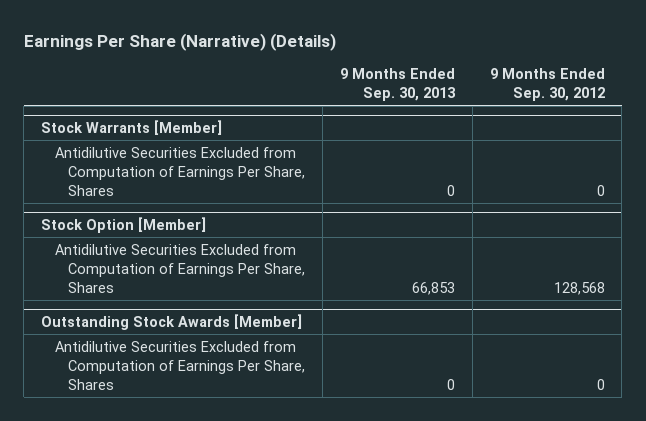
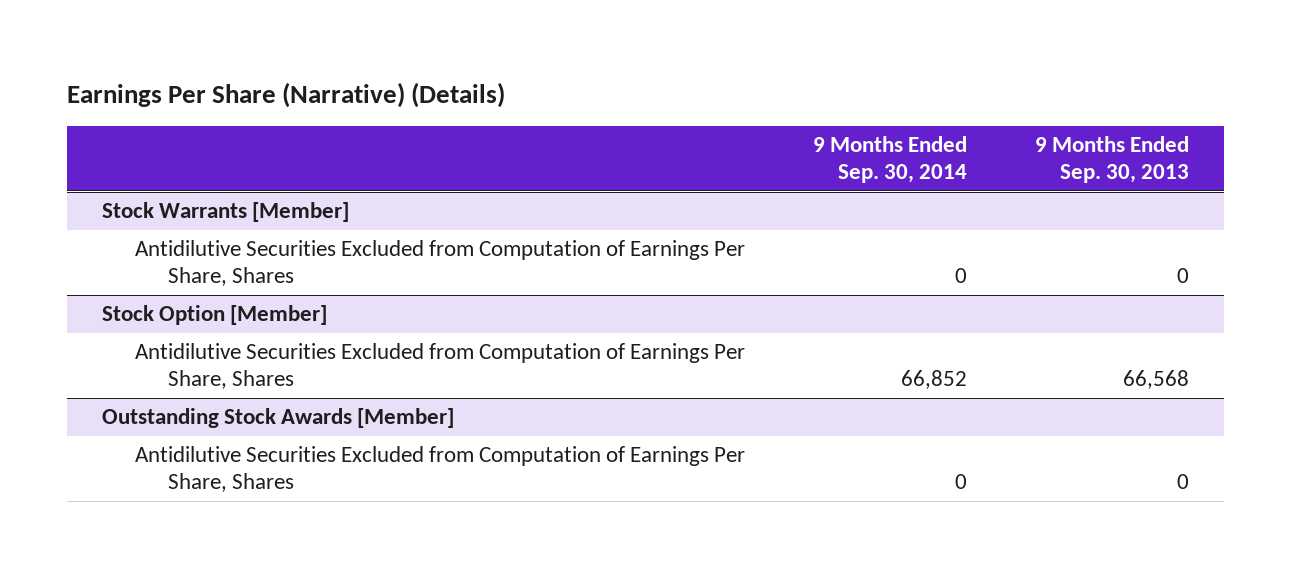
[489,67,605,102] 9 Months Ended Sep. 30, 2012 -> none
none -> [812,136,967,184] 9 Months Ended Sep. 30, 2014
[411,281,455,295] 66,853 -> [1123,370,1190,390] 66,568

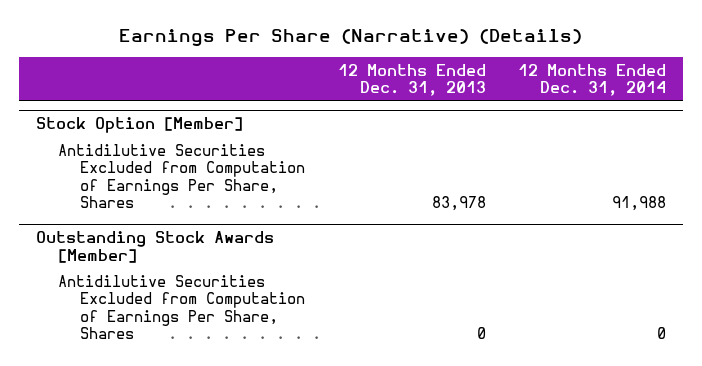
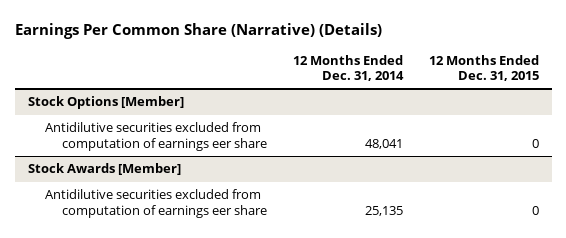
[119,29,583,48] Earnings Per Share (Narrative) (Details) -> [14,22,382,39] Earnings Per Common Share (Narrative) (Details)
[337,63,486,97] 12 Months Ended Dec. 31, 2013 -> none
none -> [428,54,539,82] 12 Months Ended Dec. 31, 2015
[35,117,243,134] Stock Option [Member] -> [27,96,184,110] Stock Options [Member]
[57,143,305,209] Antidilutive Securities Excluded from Computation of Earnings Per Share, Shares -> [45,122,268,151] Antidilutive securities excluded from computation of earnings eer share
[612,196,667,212] 91,988 -> [365,138,404,149] 48,041
[35,231,274,263] Outstanding Stock Awards [Member] -> [27,163,181,176] Stock Awards [Member]
[57,274,305,340] Antidilutive Securities Excluded from Computation of Earnings Per Share, Shares -> [45,189,268,218] Antidilutive securities excluded from computation of earnings eer share
[657,327,667,340] 0 -> [365,205,404,216] 25,135

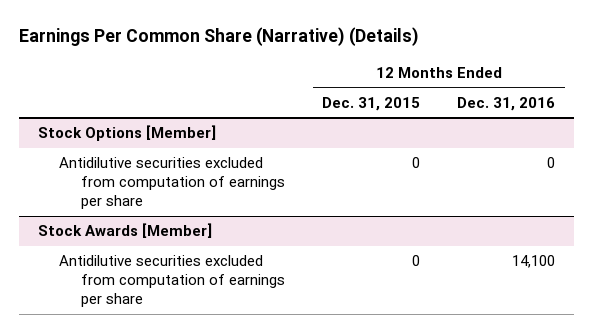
[293,54,405,82] 12 Months Ended Dec. 31, 2014 -> none
none -> [457,96,556,111] Dec. 31, 2016
[45,122,268,151] Antidilutive securities excluded from computation of earnings eer share -> [59,157,285,210] Antidilutive securities excluded from computation of earnings per share
[45,189,268,218] Antidilutive securities excluded from computation of earnings eer share -> [59,255,285,308] Antidilutive securities excluded from computation of earnings per share

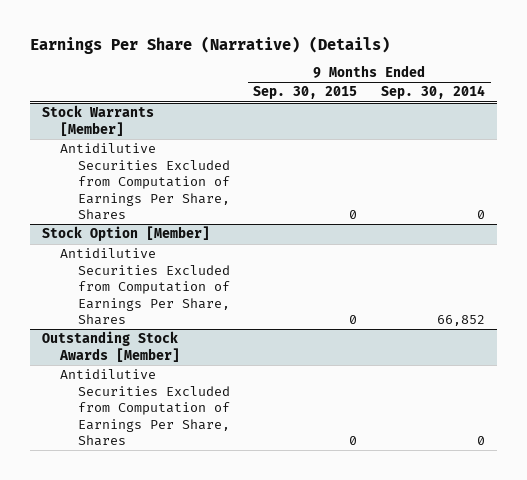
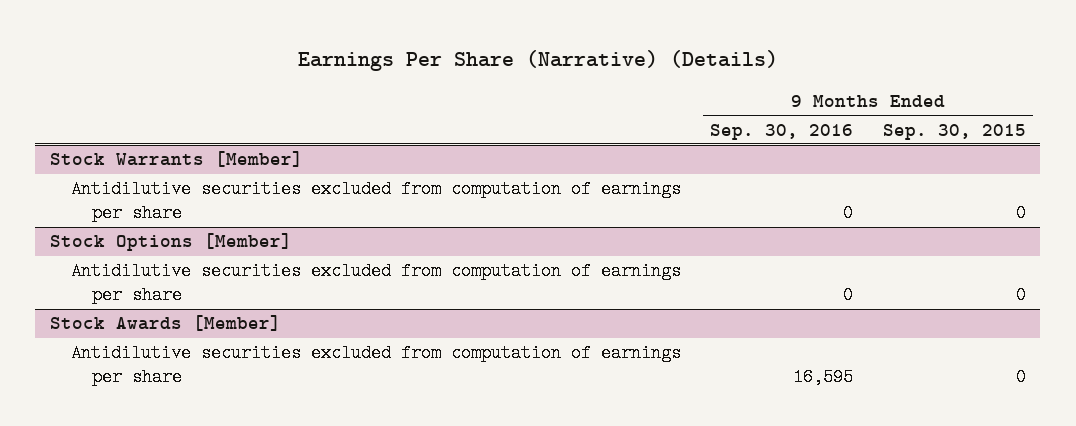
[381,85,486,100] Sep. 30, 2014 -> none
none -> [710,123,854,140] Sep. 30, 2016
[59,143,230,220] Antidilutive Securities Excluded from Computation of Earnings Per Share, Shares -> [71,180,682,223] Antidilutive securities excluded from computation of earnings per share
[41,226,210,242] Stock Option [Member] -> [50,233,293,252] Stock Options [Member]
[59,248,230,325] Antidilutive Securities Excluded from Computation of Earnings Per Share, Shares -> [71,262,682,305] Antidilutive securities excluded from computation of earnings per share
[41,331,180,362] Outstanding Stock Awards [Member] -> [50,315,282,332] Stock Awards [Member]
[59,369,230,446] Antidilutive Securities Excluded from Computation of Earnings Per Share, Shares -> [71,344,682,387] Antidilutive securities excluded from computation of earnings per share

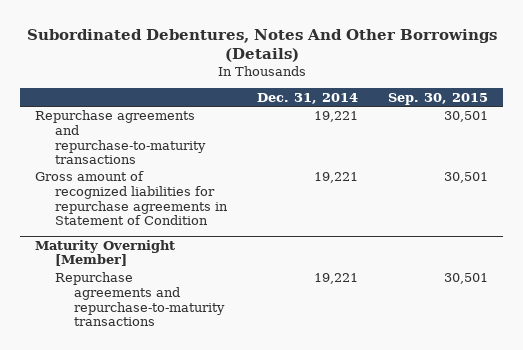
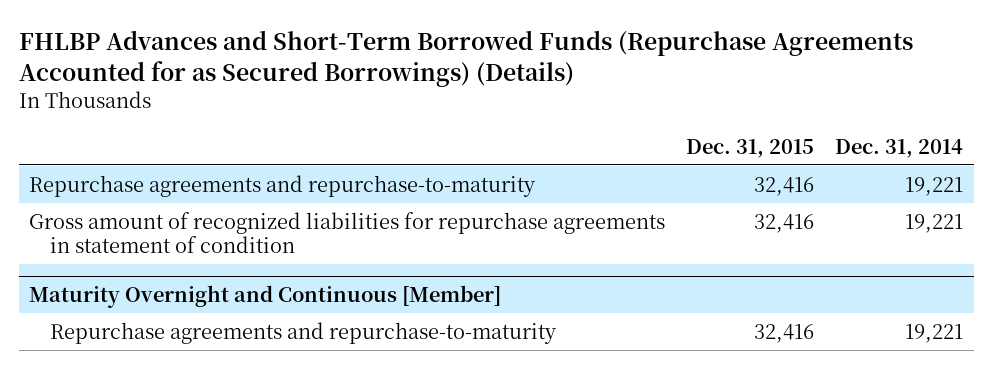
[26,28,497,63] Subordinated Debentures, Notes And Other Borrowings (Details) -> [18,29,913,87] FHLBP Advances and Short-Term Borrowed Funds (Repurchase Agreements Accounted for as Secured Borrowings) (Details)
[387,92,488,105] Sep. 30, 2015 -> none
none -> [686,138,815,158] Dec. 31, 2015
[35,110,206,165] Repurchase agreements and repurchase-to-maturity transactions -> [29,174,537,197] Repurchase agreements and repurchase-to-maturity
[35,171,228,226] Gross amount of recognized liabilities for repurchase agreements in Statement of Condition -> [29,211,666,254] Gross amount of recognized liabilities for repurchase agreements in statement of condition
[35,239,176,267] Maturity Overnight [Member] -> [29,284,502,308] Maturity Overnight and Continuous [Member]
[54,272,225,327] Repurchase agreements and repurchase-to-maturity transactions -> [50,321,558,344] Repurchase agreements and repurchase-to-maturity

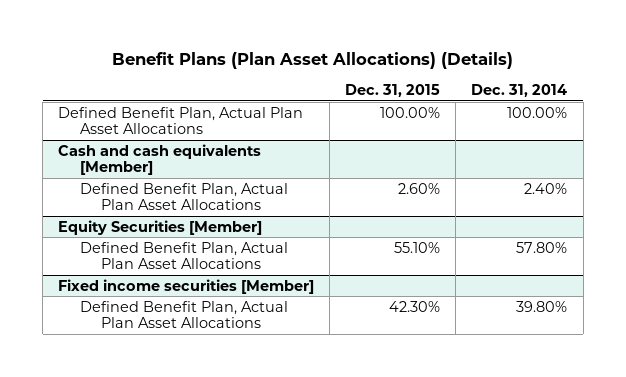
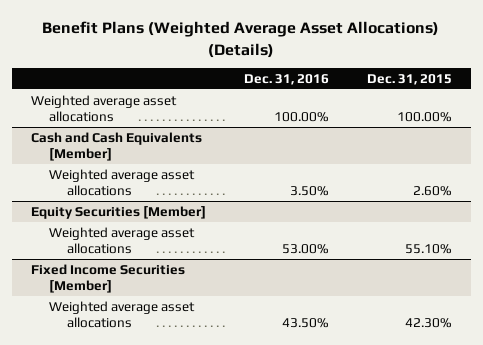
[111,52,513,70] Benefit Plans (Plan Asset Allocations) (Details) -> [42,21,440,58] Benefit Plans (Weighted Average Asset Allocations) (Details)
[471,84,568,98] Dec. 31, 2014 -> none
none -> [243,74,329,86] Dec. 31, 2016
[58,106,304,135] Defined Benefit Plan, Actual Plan Asset Allocations -> [30,94,177,122] Weighted average asset allocations
[58,143,262,176] Cash and cash equivalents [Member] -> [30,131,202,161] Cash and Cash Equivalents [Member]
[79,182,288,211] Defined Benefit Plan, Actual Plan Asset Allocations -> [48,168,195,196] Weighted average asset allocations
[79,241,288,270] Defined Benefit Plan, Actual Plan Asset Allocations -> [48,226,195,254] Weighted average asset allocations
[58,278,315,294] Fixed income securities [Member] -> [30,263,185,293] Fixed Income Securities [Member]
[79,300,288,329] Defined Benefit Plan, Actual Plan Asset Allocations -> [48,300,195,328] Weighted average asset allocations

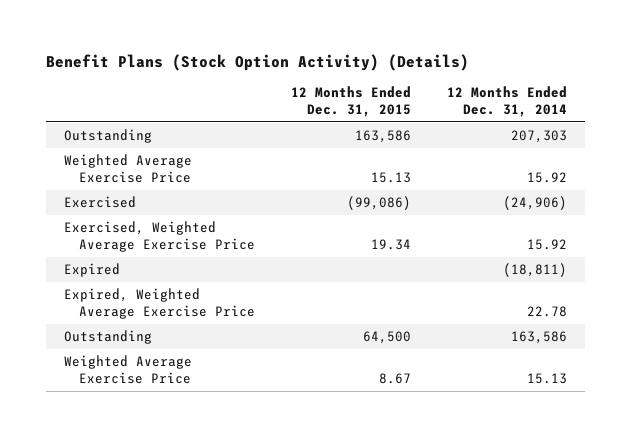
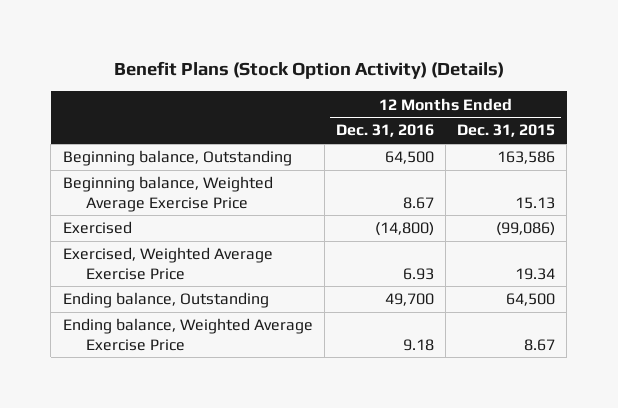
[447,86,568,118] 12 Months Ended Dec. 31, 2014 -> none
none -> [335,124,434,138] Dec. 31, 2016
[63,129,152,144] Outstanding -> [62,150,292,167] Beginning balance, Outstanding
[63,154,192,184] Weighted Average Exercise Price -> [62,176,273,212] Beginning balance, Weighted Average Exercise Price
[63,263,120,278] Expired -> none
[63,288,255,320] Expired, Weighted Average Exercise Price -> none
[63,330,152,345] Outstanding -> [62,292,269,309] Ending balance, Outstanding
[63,355,192,385] Weighted Average Exercise Price -> [62,318,313,351] Ending balance, Weighted Average Exercise Price

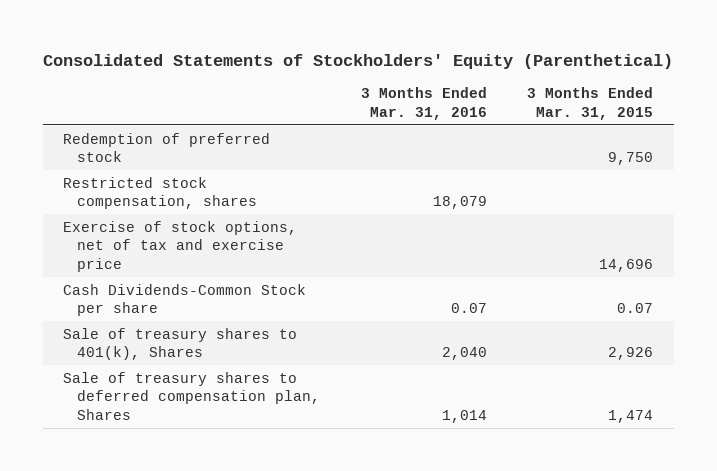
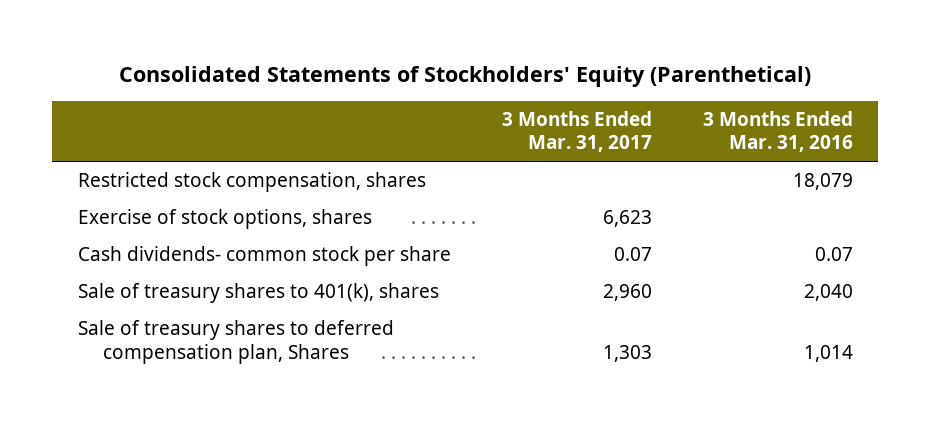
[527,87,654,120] 3 Months Ended Mar. 31, 2015 -> none
none -> [501,110,652,153] 3 Months Ended Mar. 31, 2017
[63,132,271,163] Redemption of preferred stock -> none
[63,220,298,272] Exercise of stock options, net of tax and exercise price -> [77,209,372,230] Exercise of stock options, shares
[63,283,307,317] Cash Dividends-Common Stock per share -> [77,246,451,267] Cash dividends- common stock per share
[63,327,298,361] Sale of treasury shares to 401(k), Shares -> [77,283,439,304] Sale of treasury shares to 401(k), shares

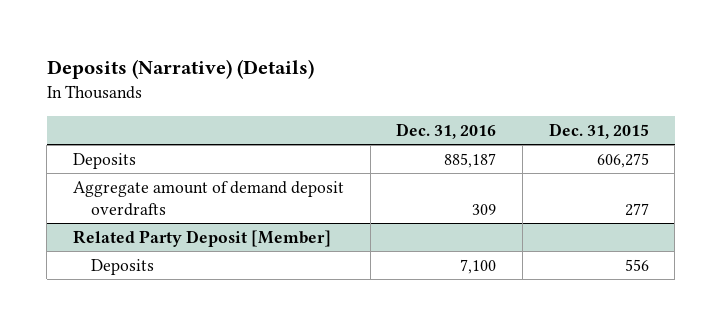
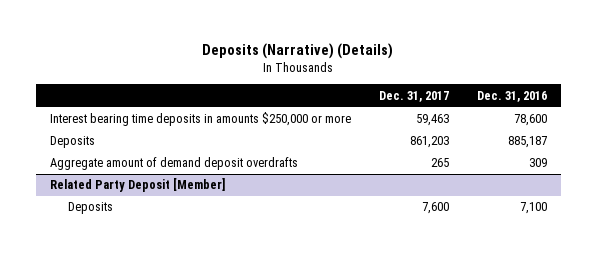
[548,122,649,139] Dec. 31, 2015 -> none
none -> [378,90,449,102] Dec. 31, 2017
none -> [49,112,351,127] Interest bearing time deposits in amounts $250,000 or more

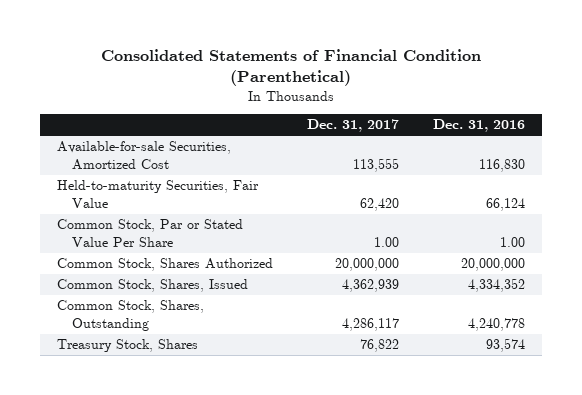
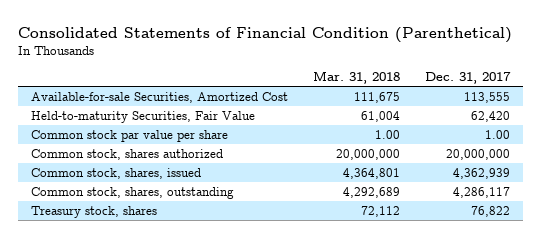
[433,119,526,133] Dec. 31, 2016 -> none
none -> [312,71,400,85] Mar. 31, 2018
[56,219,243,247] Common Stock, Par or Stated Value Per Share -> [30,129,228,142] Common stock par value per share
[56,258,273,272] Common Stock, Shares Authorized -> [30,148,223,160] Common stock, shares authorized
[56,279,248,293] Common Stock, Shares, Issued -> [30,167,201,179] Common stock, shares, issued
[56,300,204,331] Common Stock, Shares, Outstanding -> [30,186,234,199] Common stock, shares, outstanding
[56,339,198,353] Treasury Stock, Shares -> [30,205,157,218] Treasury stock, shares

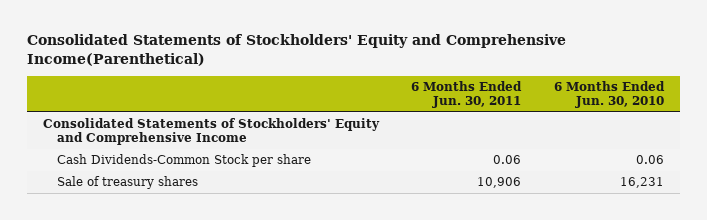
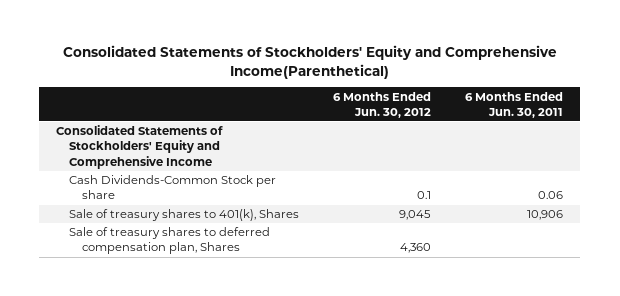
[553,81,665,109] 6 Months Ended Jun. 30, 2010 -> none
none -> [333,91,432,118] 6 Months Ended Jun. 30, 2012
[57,176,199,190] Sale of treasury shares -> [69,209,300,222] Sale of treasury shares to 401(k), Shares
none -> [69,227,271,255] Sale of treasury shares to deferred compensation plan, Shares

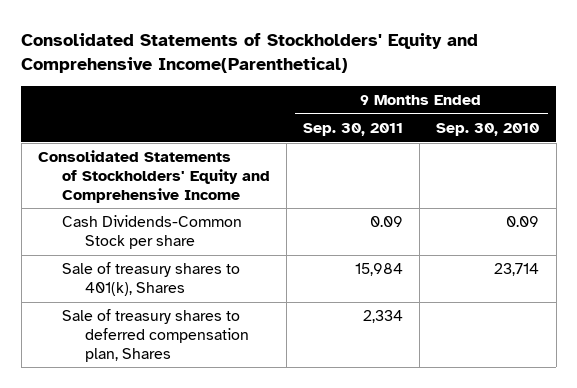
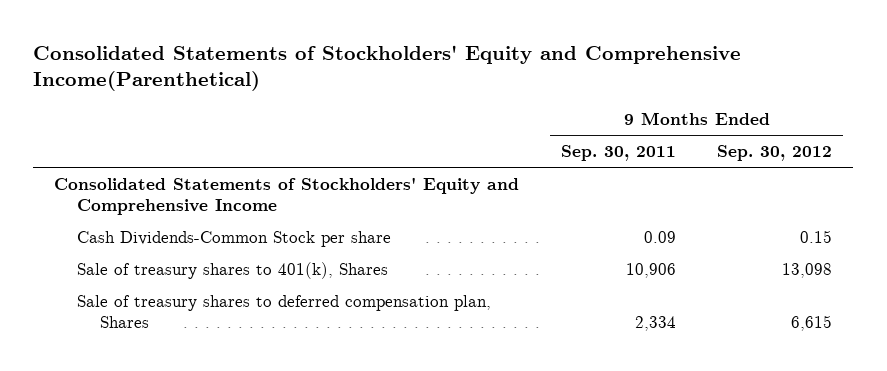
[436,123,540,137] Sep. 30, 2010 -> none
none -> [717,145,833,162] Sep. 30, 2012
[354,263,403,277] 15,984 -> [625,262,676,278] 10,906

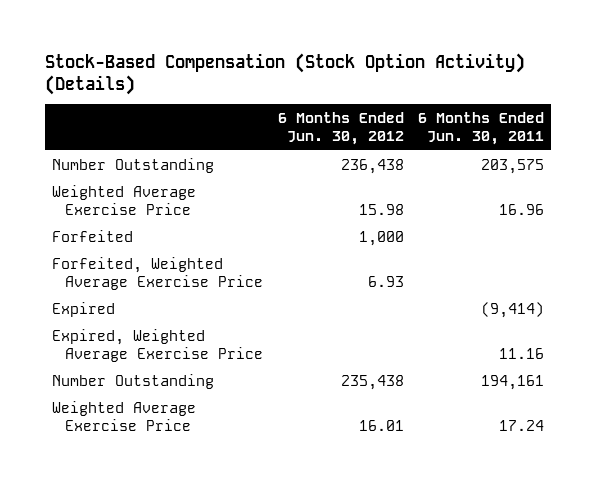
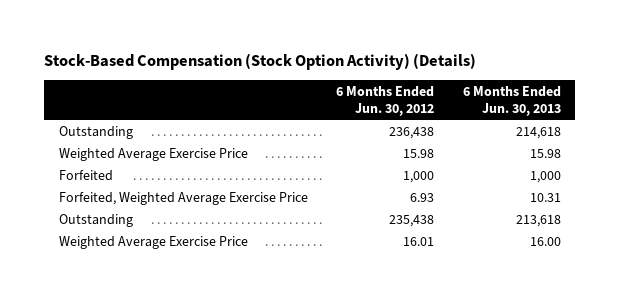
[417,111,544,146] 6 Months Ended Jun. 30, 2011 -> none
none -> [462,86,561,116] 6 Months Ended Jun. 30, 2013
[52,157,215,173] Number Outstanding -> [58,125,133,139] Outstanding
[52,301,116,317] Expired -> none
[52,328,264,362] Expired, Weighted Average Exercise Price -> none
[52,373,215,389] Number Outstanding -> [58,213,133,227] Outstanding

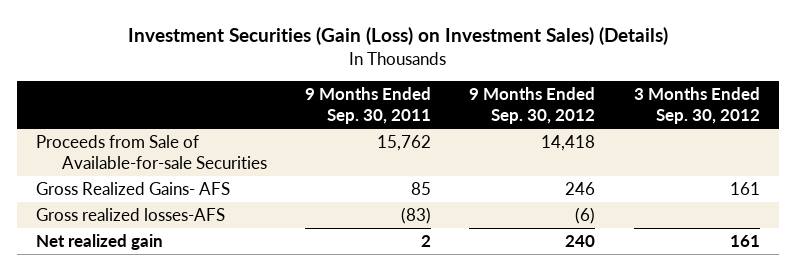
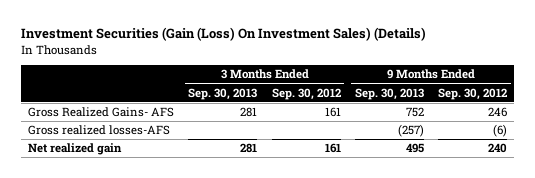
[127,27,668,46] Investment Securities (Gain (Loss) on Investment Sales) (Details) -> [20,27,426,42] Investment Securities (Gain (Loss) On Investment Sales) (Details)
[305,87,432,125] 9 Months Ended Sep. 30, 2011 -> none
none -> [188,87,258,100] Sep. 30, 2013
none -> [354,87,424,100] Sep. 30, 2013
[35,134,267,169] Proceeds from Sale of Available-for-sale Securities -> none

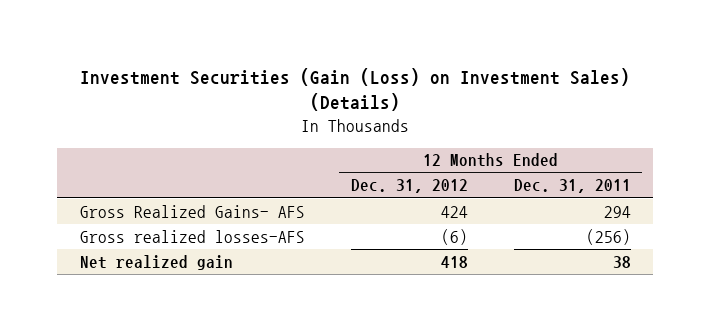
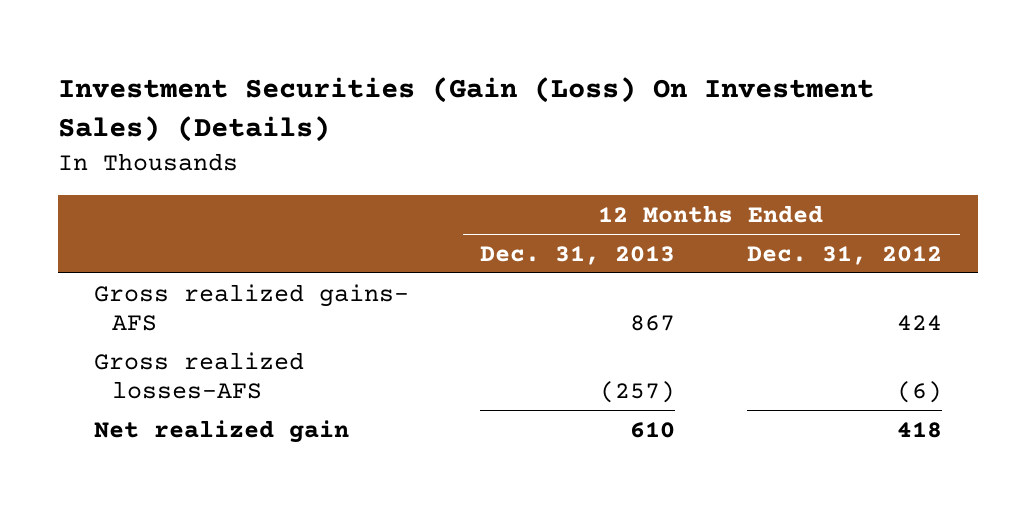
[80,67,631,112] Investment Securities (Gain (Loss) on Investment Sales) (Details) -> [58,77,875,143] Investment Securities (Gain (Loss) On Investment Sales) (Details)
[513,179,631,194] Dec. 31, 2011 -> none
none -> [480,245,676,265] Dec. 31, 2013
[79,204,305,218] Gross Realized Gains- AFS -> [94,283,410,332] Gross realized gains- AFS

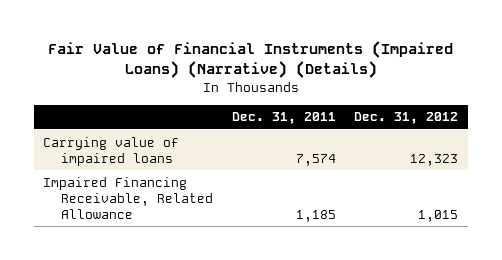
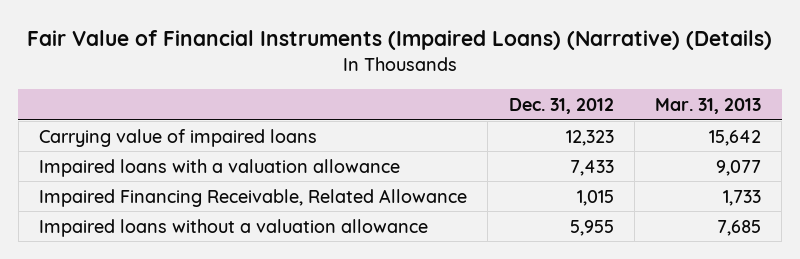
[231,112,336,125] Dec. 31, 2011 -> none
none -> [655,97,762,114] Mar. 31, 2013
none -> [38,158,400,177] Impaired loans with a valuation allowance
none -> [38,218,428,237] Impaired loans without a valuation allowance

